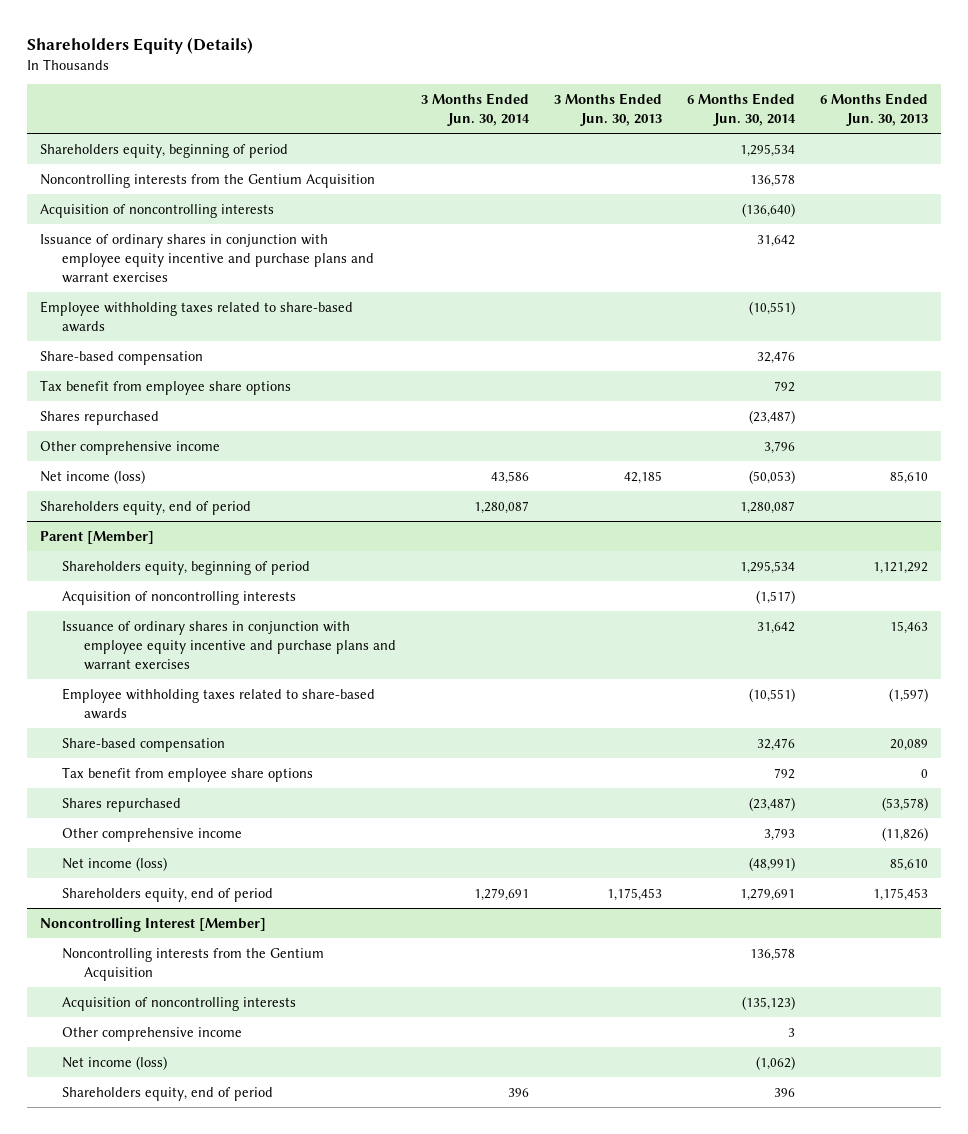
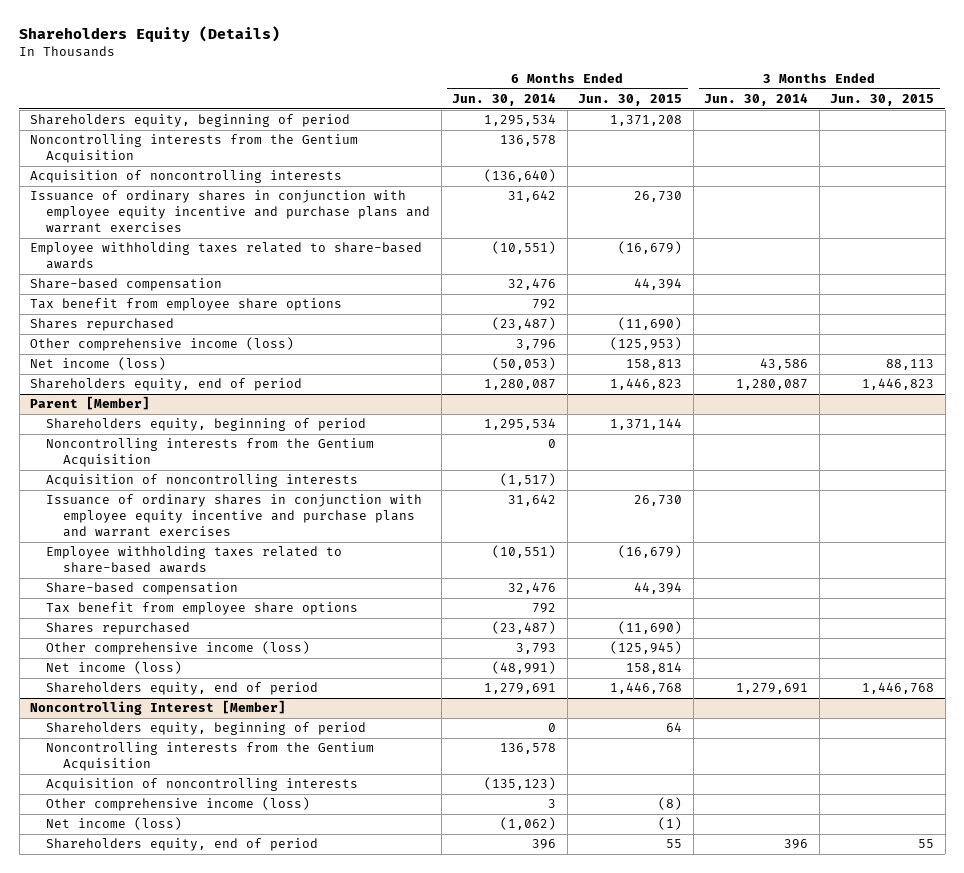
[553,93,662,126] 3 Months Ended Jun. 30, 2013 -> none
[819,93,928,126] 6 Months Ended Jun. 30, 2013 -> none
none -> [578,94,683,107] Jun. 30, 2015
none -> [830,94,935,107] Jun. 30, 2015
[39,440,220,455] Other comprehensive income -> [30,337,295,352] Other comprehensive income (loss)
none -> [46,438,375,468] Noncontrolling interests from the Gentium Acquisition
[61,827,242,842] Other comprehensive income -> [46,641,311,656] Other comprehensive income (loss)
none -> [46,722,367,736] Shareholders equity, beginning of period
[61,1026,242,1041] Other comprehensive income -> [46,797,311,812] Other comprehensive income (loss)

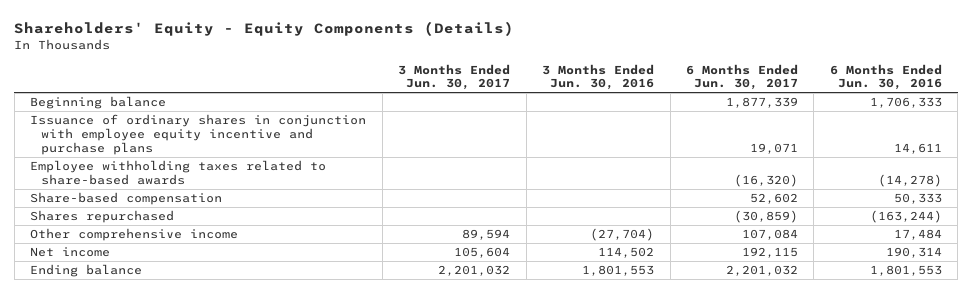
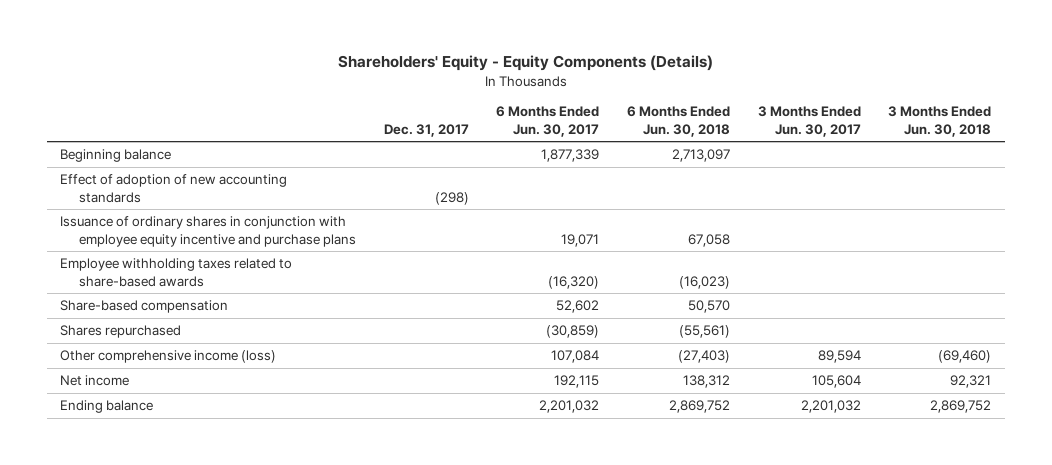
[542,63,655,91] 3 Months Ended Jun. 30, 2016 -> none
[829,63,942,91] 6 Months Ended Jun. 30, 2016 -> none
none -> [383,123,469,137] Dec. 31, 2017
none -> [627,106,731,137] 6 Months Ended Jun. 30, 2018
none -> [888,106,992,137] 3 Months Ended Jun. 30, 2018
none -> [60,174,288,203] Effect of adoption of new accounting standards
[30,228,239,242] Other comprehensive income -> [60,350,277,364] Other comprehensive income (loss)

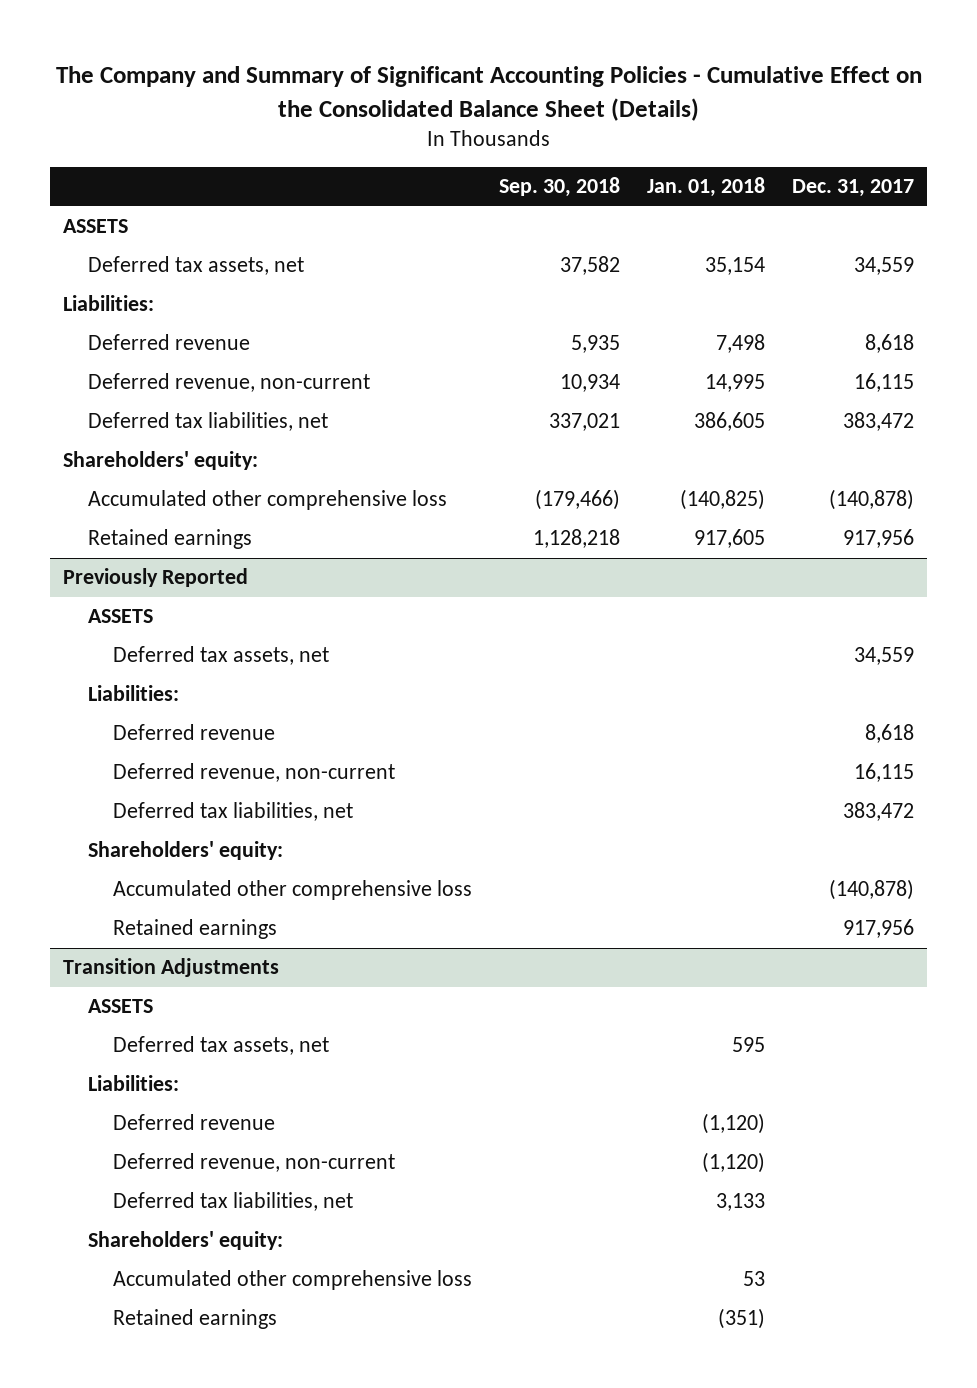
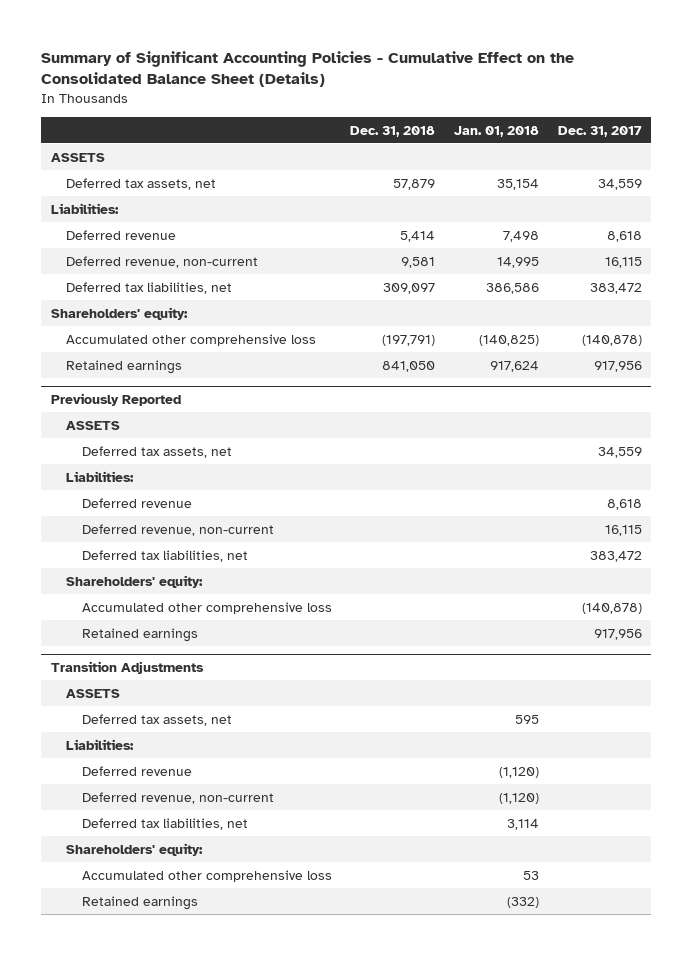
[55,66,922,121] The Company and Summary of Significant Accounting Policies - Cumulative Effect on the Consolidated Balance Sheet (Details) -> [41,50,575,88] Summary of Significant Accounting Policies - Cumulative Effect on the Consolidated Balance Sheet (Details)
[498,177,620,198] Sep. 30, 2018 -> none
none -> [350,125,436,137] Dec. 31, 2018
[693,412,765,432] 386,605 -> [486,282,540,294] 386,586
[693,529,765,549] 917,605 -> [490,360,540,372] 917,624
[715,1193,765,1212] 3,133 -> [507,818,540,830] 3,114
[717,1308,765,1330] (351) -> [507,896,540,908] (332)

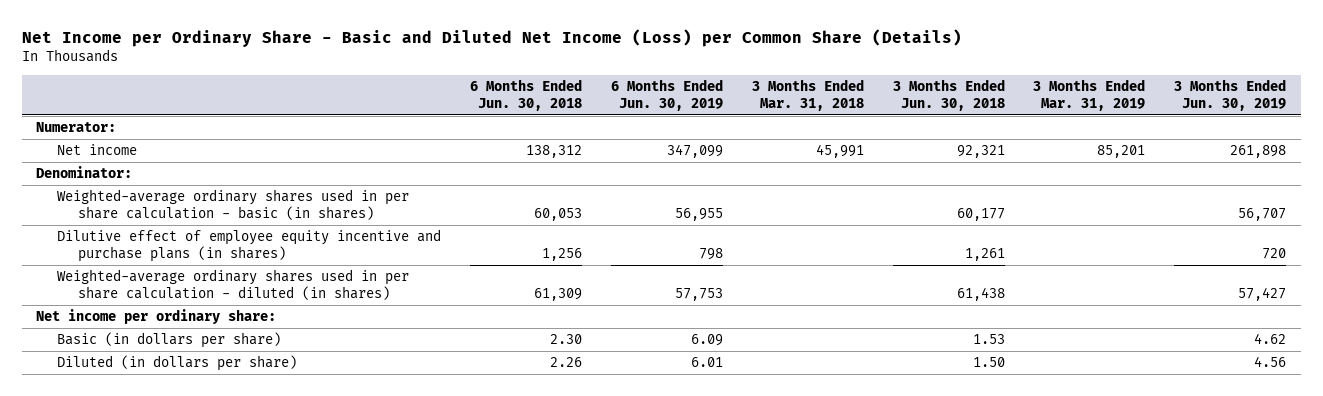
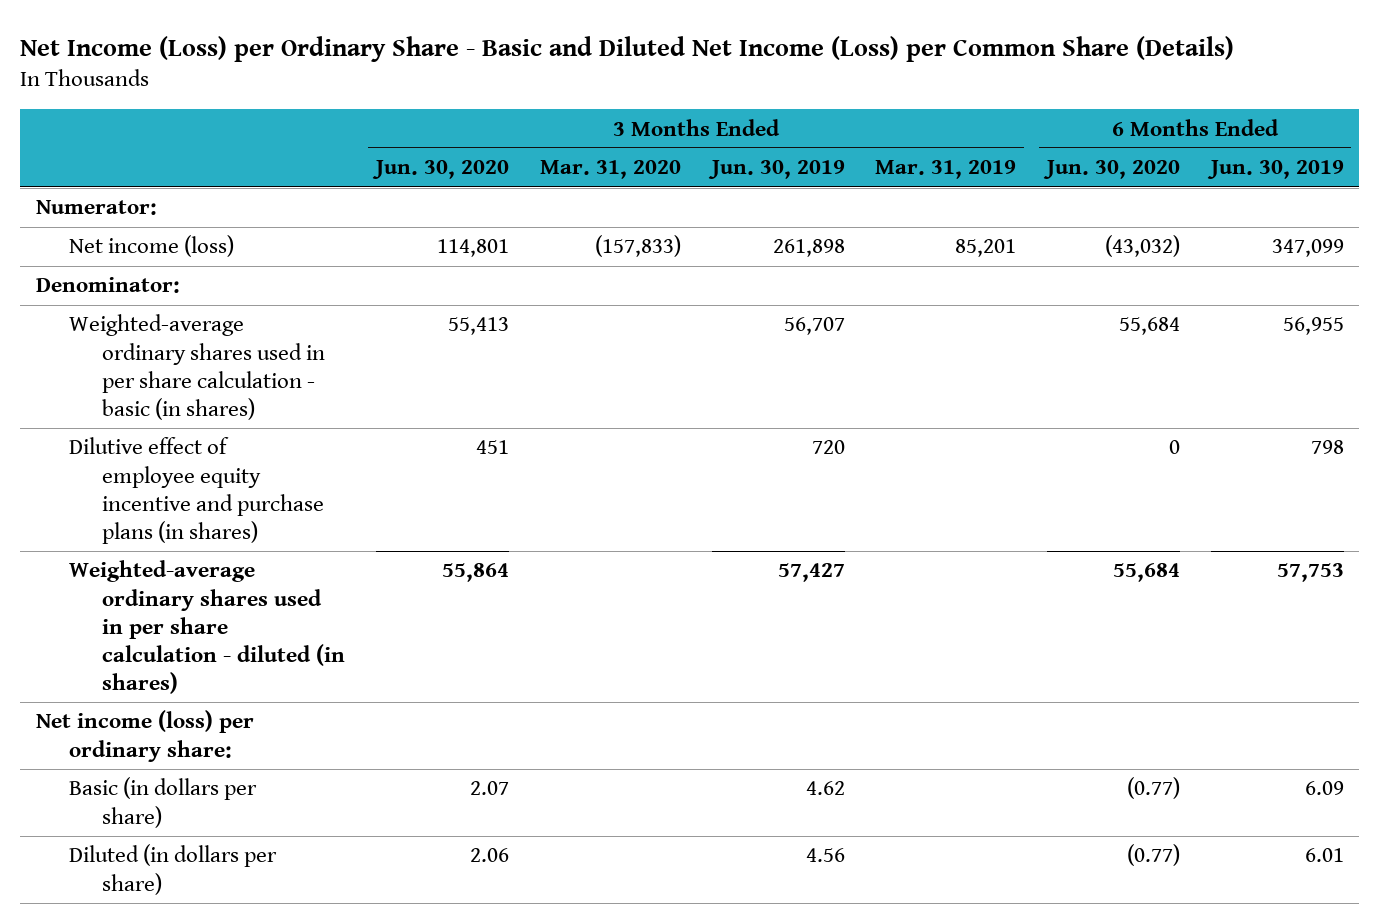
[22,28,963,47] Net Income per Ordinary Share - Basic and Diluted Net Income (Loss) per Common Share (Details) -> [20,35,1235,62] Net Income (Loss) per Ordinary Share - Basic and Diluted Net Income (Loss) per Common Share (Details)
[470,78,583,111] 6 Months Ended Jun. 30, 2018 -> none
[751,78,864,111] 3 Months Ended Mar. 31, 2018 -> none
[892,78,1005,111] 3 Months Ended Jun. 30, 2018 -> none
none -> [372,160,510,180] Jun. 30, 2020
none -> [539,160,681,180] Mar. 31, 2020
none -> [1043,160,1181,180] Jun. 30, 2020
[57,144,138,156] Net income -> [69,235,235,258] Net income (loss)
[36,309,277,325] Net income per ordinary share: -> [35,710,254,762] Net income (loss) per ordinary share:

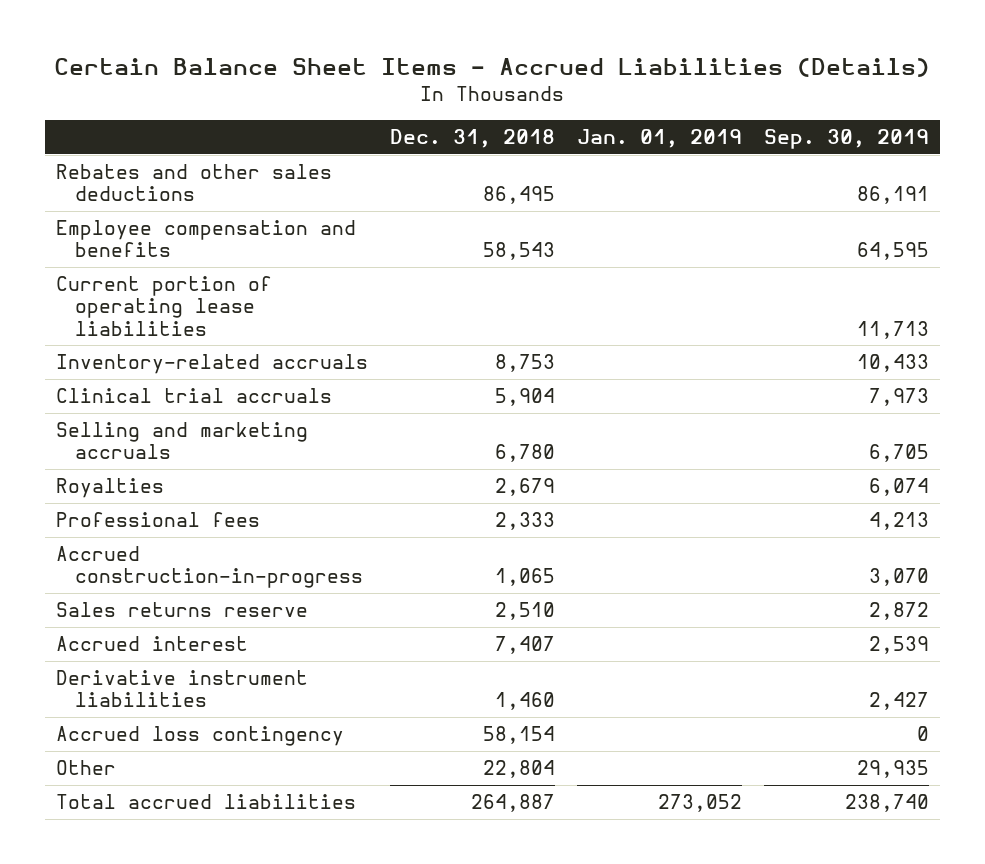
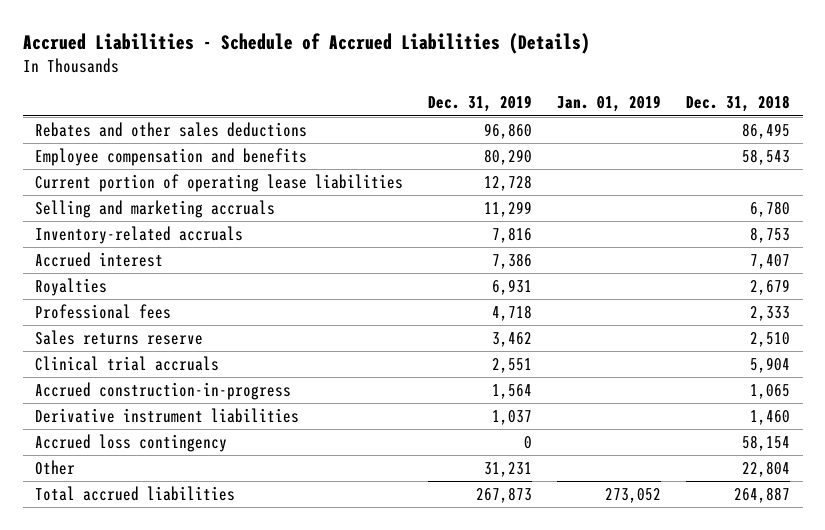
[54,57,931,77] Certain Balance Sheet Items - Accrued Liabilities (Details) -> [22,33,590,55] Accrued Liabilities - Schedule of Accrued Liabilities (Details)
[763,128,929,149] Sep. 30, 2019 -> none
none -> [428,95,533,113] Dec. 31, 2019
[56,354,369,375] Inventory-related accruals -> [35,226,244,245] Inventory-related accruals
[56,636,249,652] Accrued interest -> [35,252,164,268] Accrued interest
[56,388,333,404] Clinical trial accruals -> [35,356,220,372] Clinical trial accruals
[56,546,363,589] Accrued construction-in-progress -> [35,382,292,401] Accrued construction-in-progress

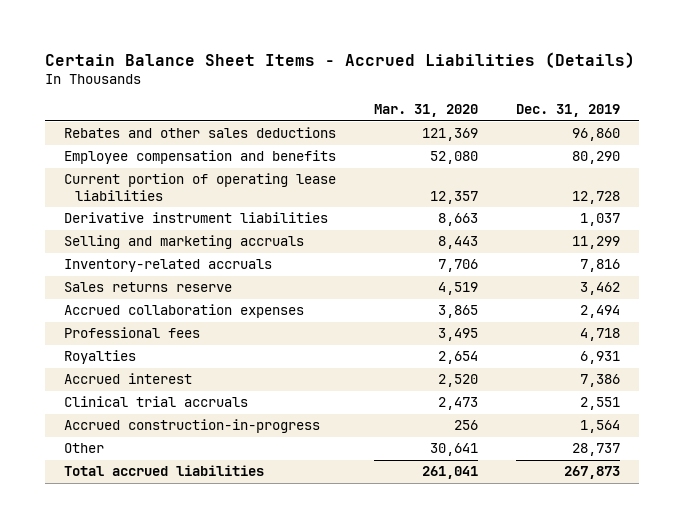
[22,33,590,55] Accrued Liabilities - Schedule of Accrued Liabilities (Details) -> [44,51,635,68] Certain Balance Sheet Items - Accrued Liabilities (Details)
[557,95,662,113] Jan. 01, 2019 -> none
[686,95,791,113] Dec. 31, 2018 -> none
none -> [373,104,478,118] Mar. 31, 2020
[35,408,300,424] Derivative instrument liabilities -> [63,212,328,224] Derivative instrument liabilities
none -> [63,304,304,319] Accrued collaboration expenses
[35,304,172,320] Professional fees -> [63,327,200,339] Professional fees
[35,278,108,297] Royalties -> [63,350,136,365] Royalties
[35,252,164,268] Accrued interest -> [63,373,192,385] Accrued interest
[35,434,228,453] Accrued loss contingency -> none
[484,462,533,478] 31,231 -> [571,443,620,457] 28,737

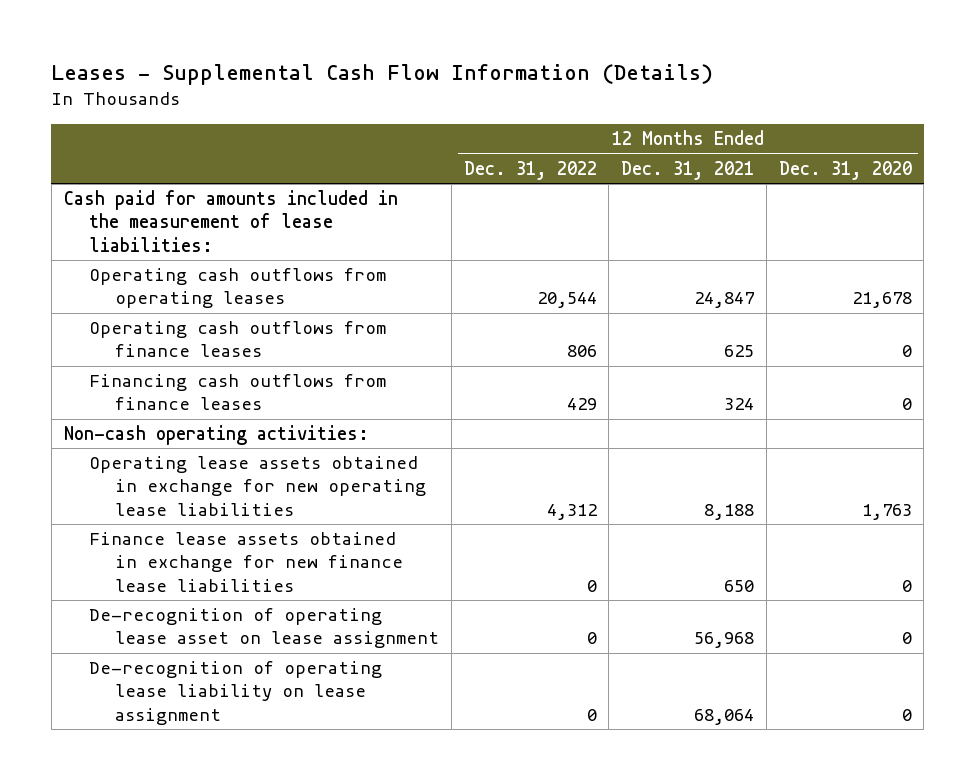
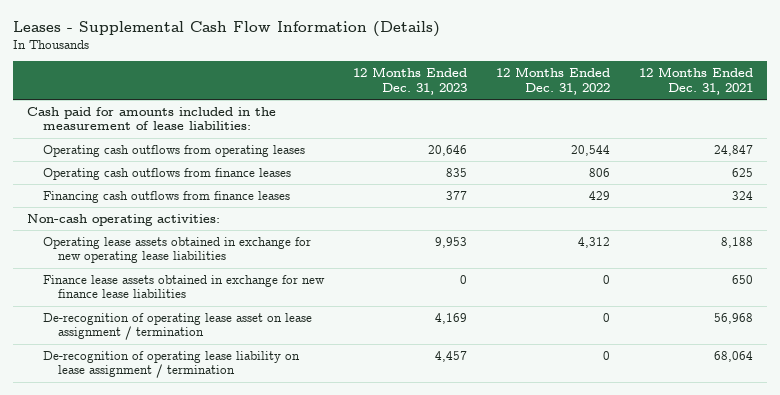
[778,160,912,180] Dec. 31, 2020 -> none
none -> [352,67,467,95] 12 Months Ended Dec. 31, 2023
[89,608,440,649] De-recognition of operating lease asset on lease assignment -> [42,312,312,341] De-recognition of operating lease asset on lease assignment / termination
[89,661,383,725] De-recognition of operating lease liability on lease assignment -> [42,350,300,379] De-recognition of operating lease liability on lease assignment / termination

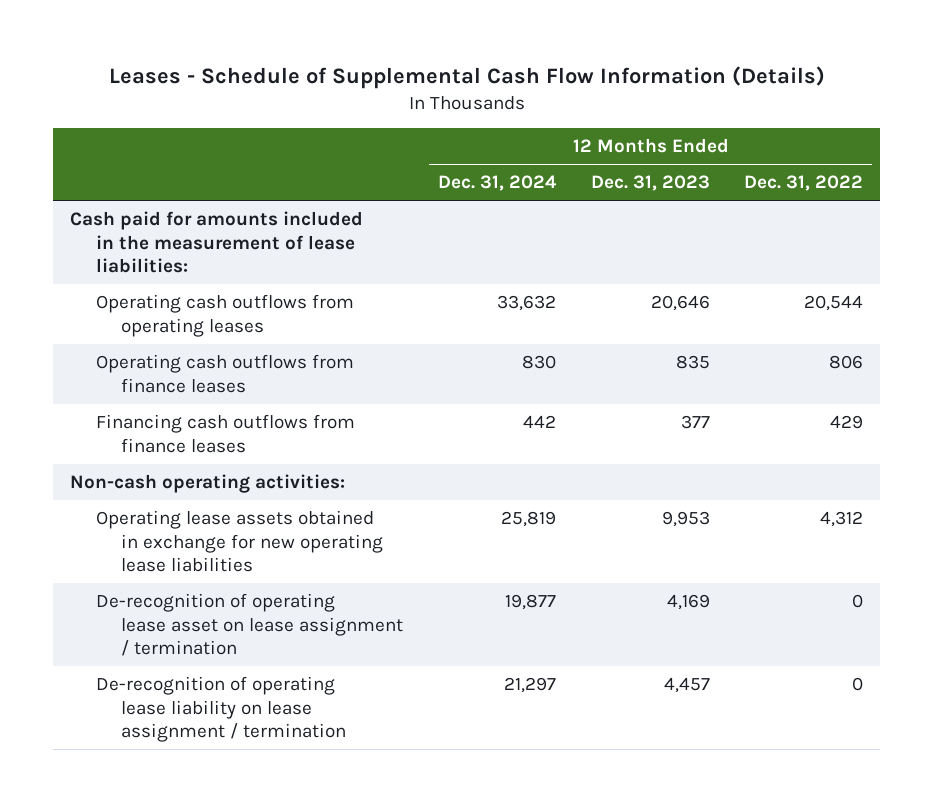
[12,21,440,38] Leases - Supplemental Cash Flow Information (Details) -> [108,65,825,89] Leases - Schedule of Supplemental Cash Flow Information (Details)
[638,67,753,95] 12 Months Ended Dec. 31, 2021 -> none
none -> [438,175,558,192] Dec. 31, 2024
[42,274,325,299] Finance lease assets obtained in exchange for new finance lease liabilities -> none

